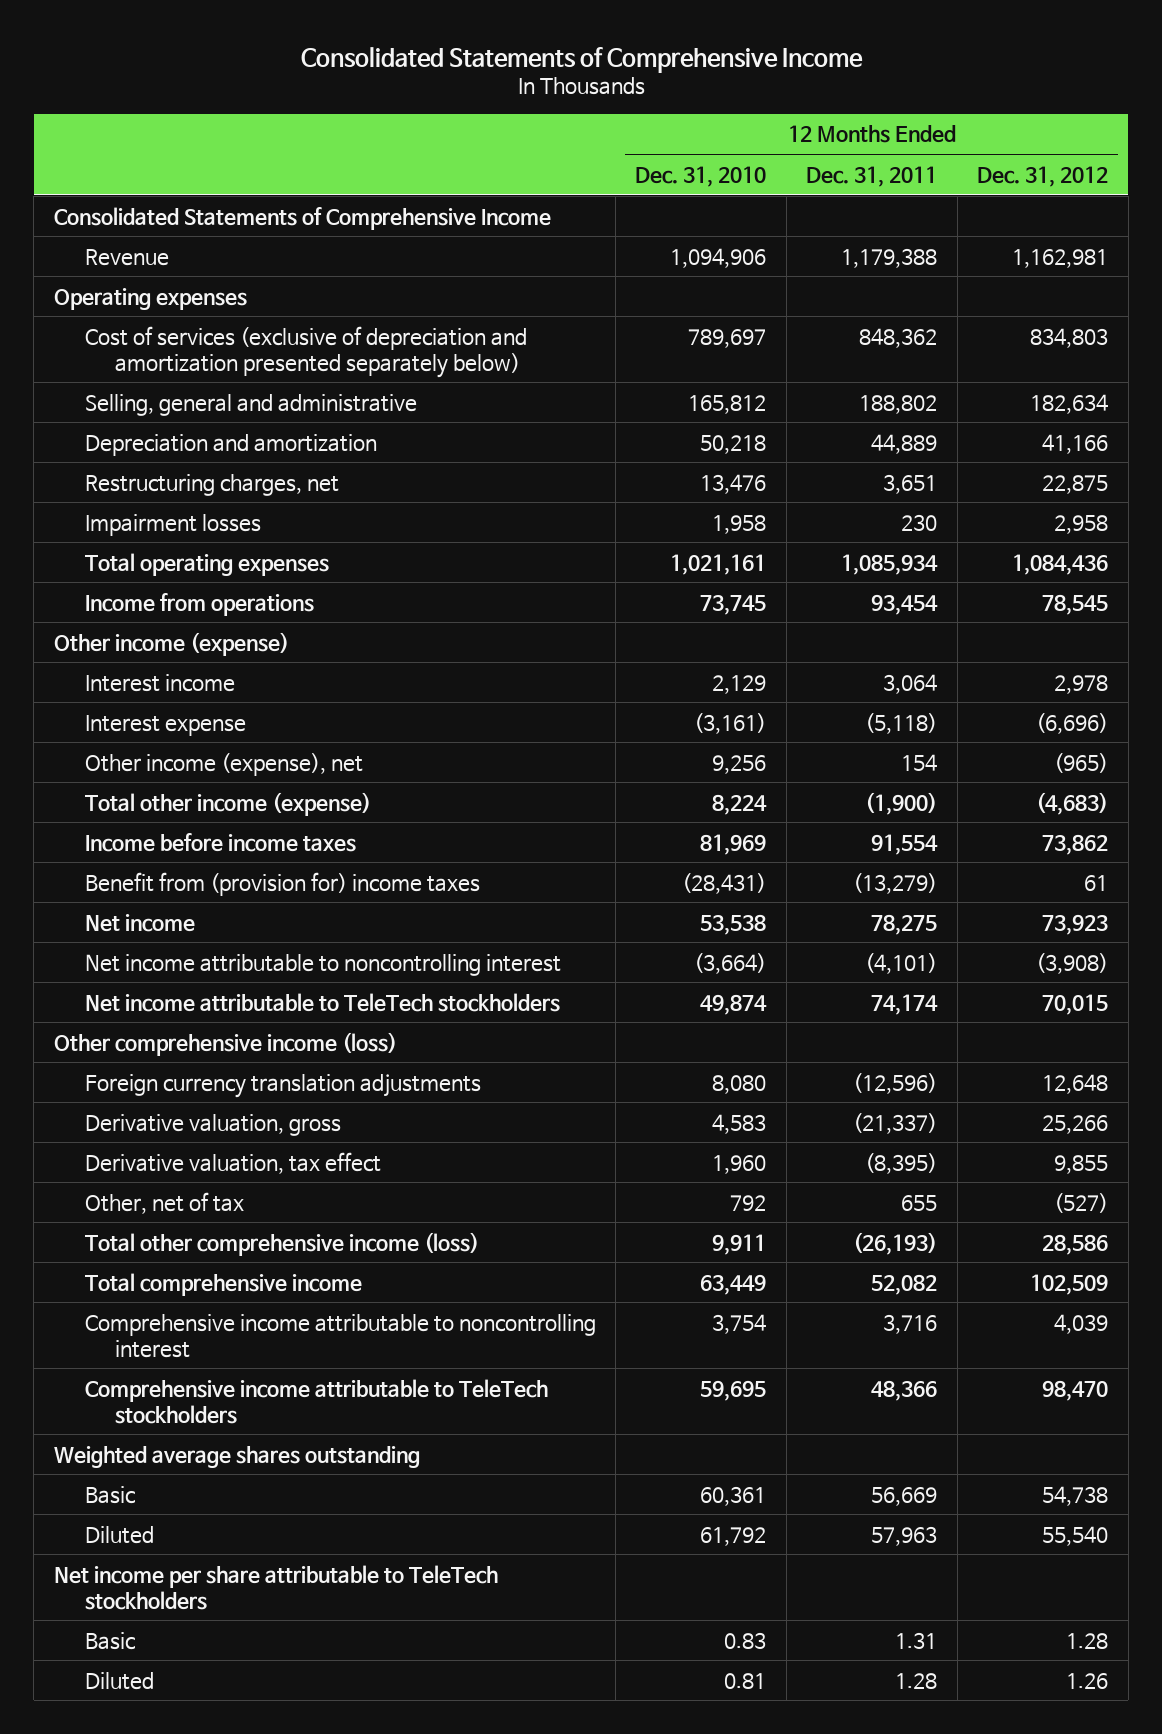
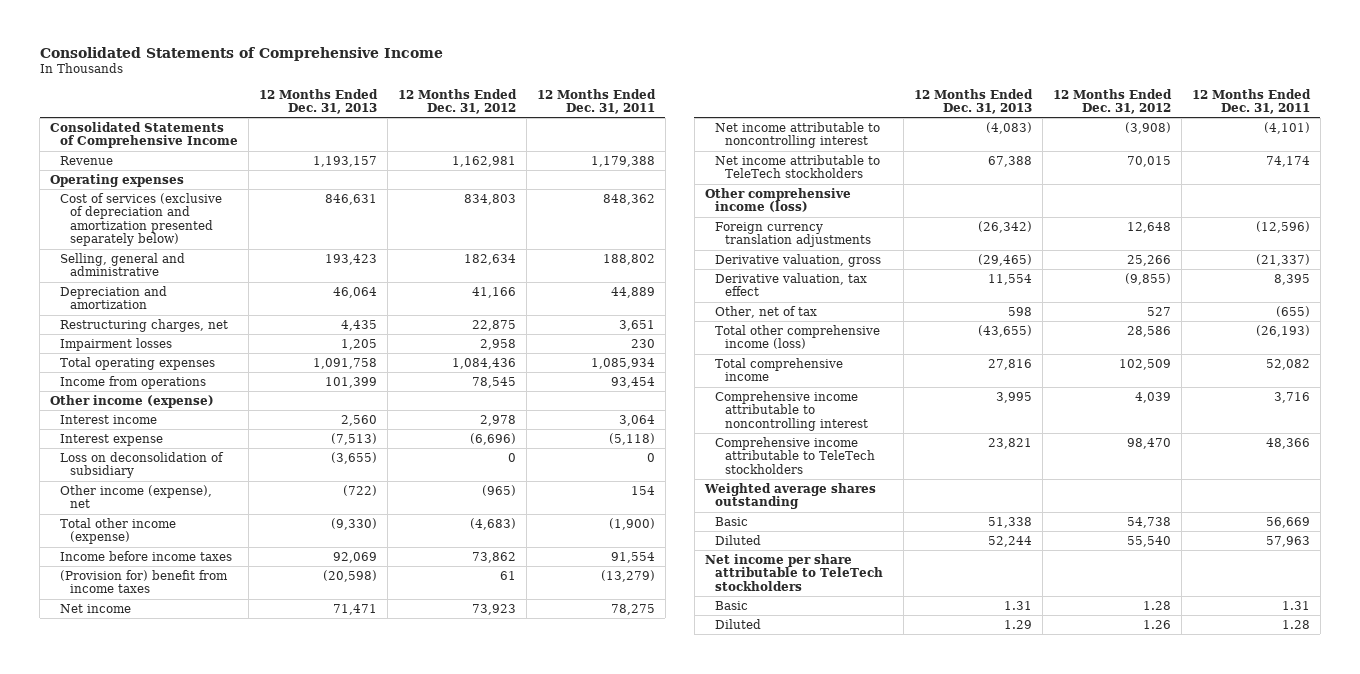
[635,165,767,187] Dec. 31, 2010 -> none
none -> [259,88,379,114] 12 Months Ended Dec. 31, 2013
none -> [60,451,225,479] Loss on deconsolidation of subsidiary
[84,871,480,896] Benefit from (provision for) income taxes -> [60,569,229,594] (Provision for) benefit from income taxes
[865,1152,938,1174] (8,395) -> [1273,273,1310,285] 8,395
[1054,1154,1109,1174] 9,855 -> [1124,272,1171,285] (9,855)
[901,1194,938,1211] 655 -> [1275,305,1310,317] (655)
[1054,1192,1109,1213] (527) -> [1146,306,1171,316] 527

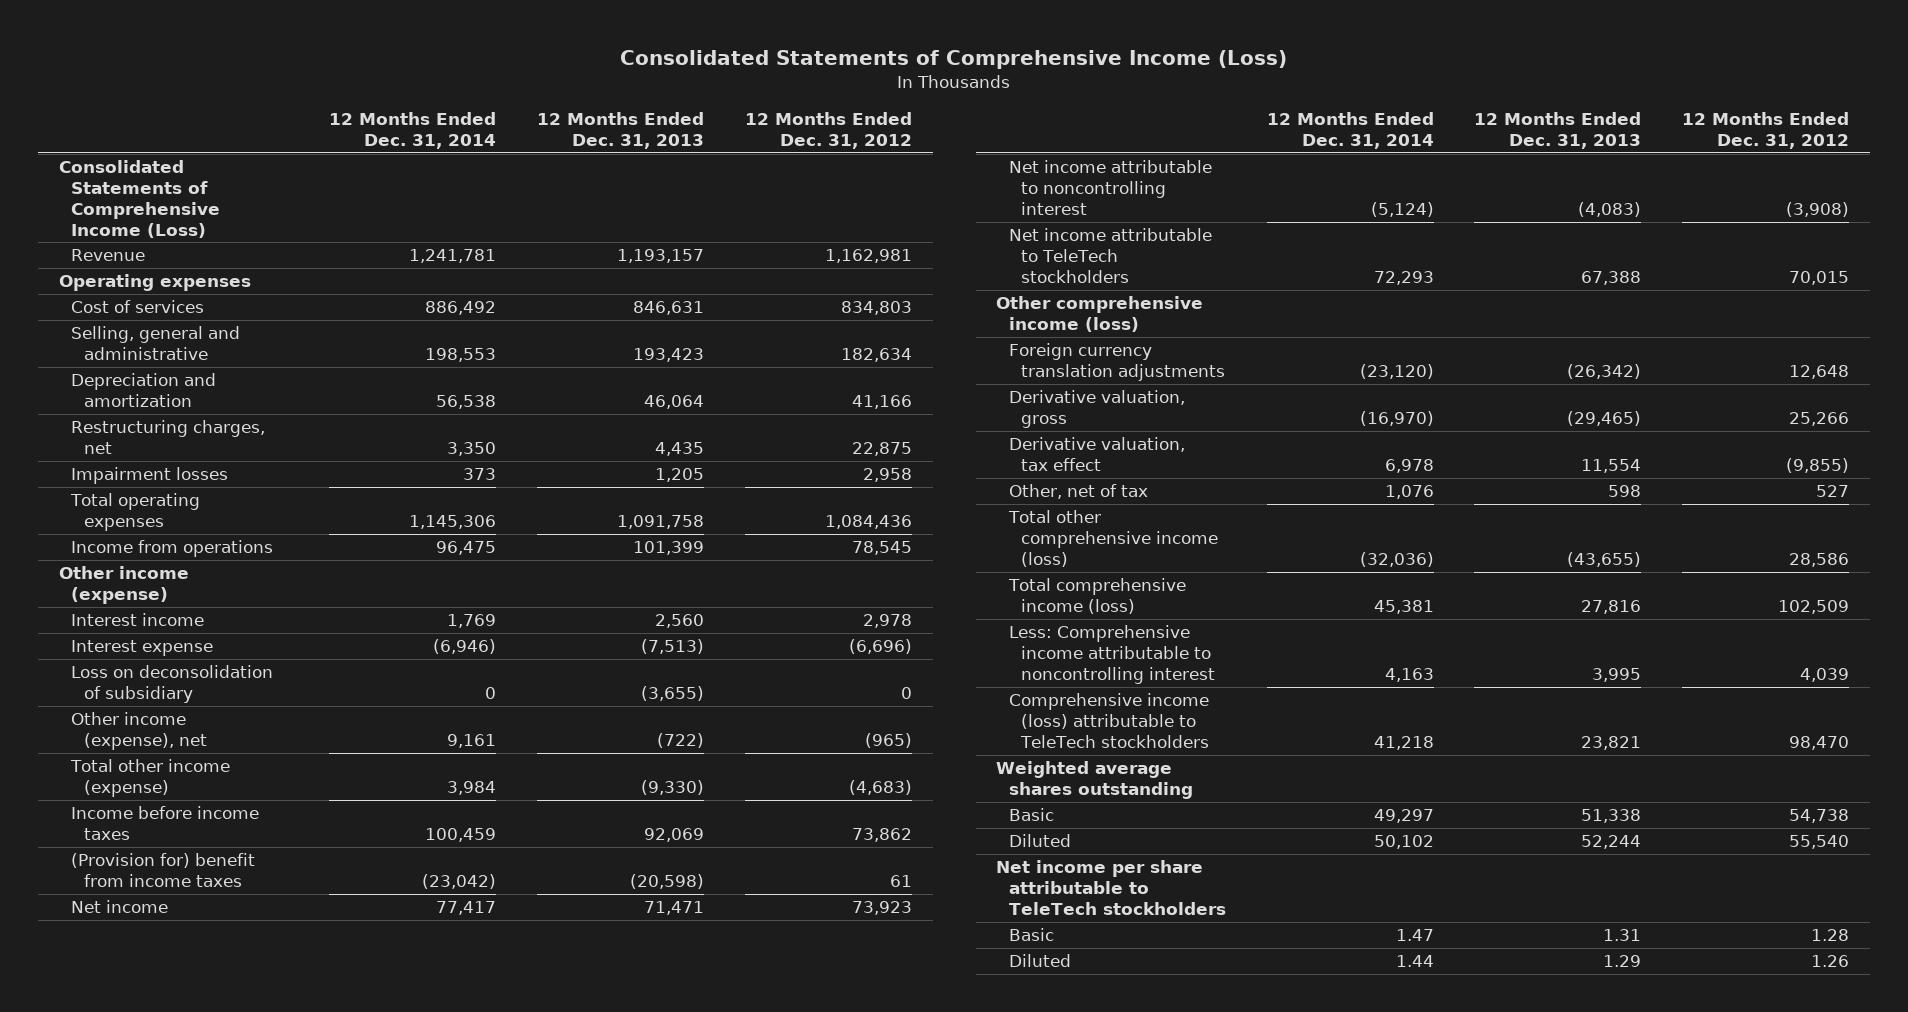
[39,46,443,61] Consolidated Statements of Comprehensive Income -> [620,50,1288,70] Consolidated Statements of Comprehensive Income (Loss)
[536,88,656,114] 12 Months Ended Dec. 31, 2011 -> none
none -> [329,112,497,149] 12 Months Ended Dec. 31, 2014
[50,121,239,149] Consolidated Statements of Comprehensive Income -> [58,160,221,238] Consolidated Statements of Comprehensive Income (Loss)
[60,192,223,247] Cost of services (exclusive of depreciation and amortization presented separately below) -> [71,300,205,314] Cost of services
[714,357,843,382] Total comprehensive income -> [1007,578,1186,615] Total comprehensive income (loss)
[714,390,868,431] Comprehensive income attributable to noncontrolling interest -> [1008,625,1216,684] Less: Comprehensive income attributable to noncontrolling interest
[714,436,875,474] Comprehensive income attributable to TeleTech stockholders -> [1008,693,1210,748] Comprehensive income (loss) attributable to TeleTech stockholders

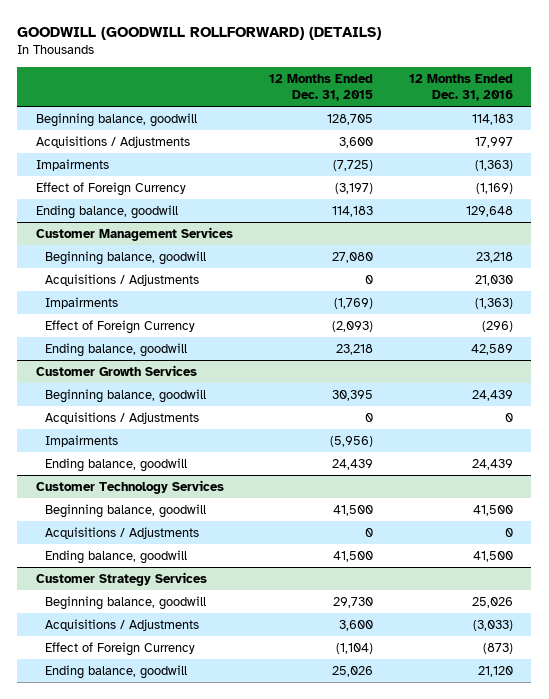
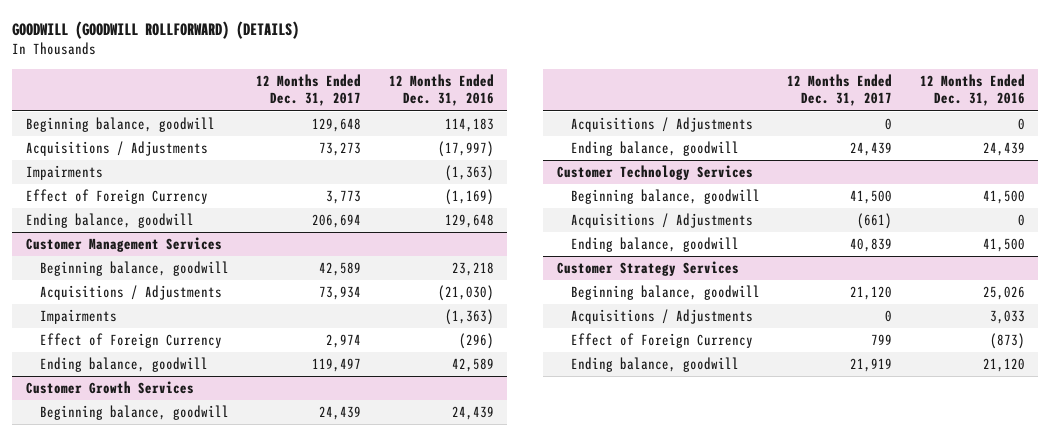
[268,73,373,101] 12 Months Ended Dec. 31, 2015 -> none
none -> [256,73,362,107] 12 Months Ended Dec. 31, 2017
[475,136,514,148] 17,997 -> [437,141,494,158] (17,997)
[475,274,514,286] 21,030 -> [437,285,494,302] (21,030)
[44,434,118,447] Impairments -> none
[473,619,514,631] (3,033) -> [989,310,1025,325] 3,033

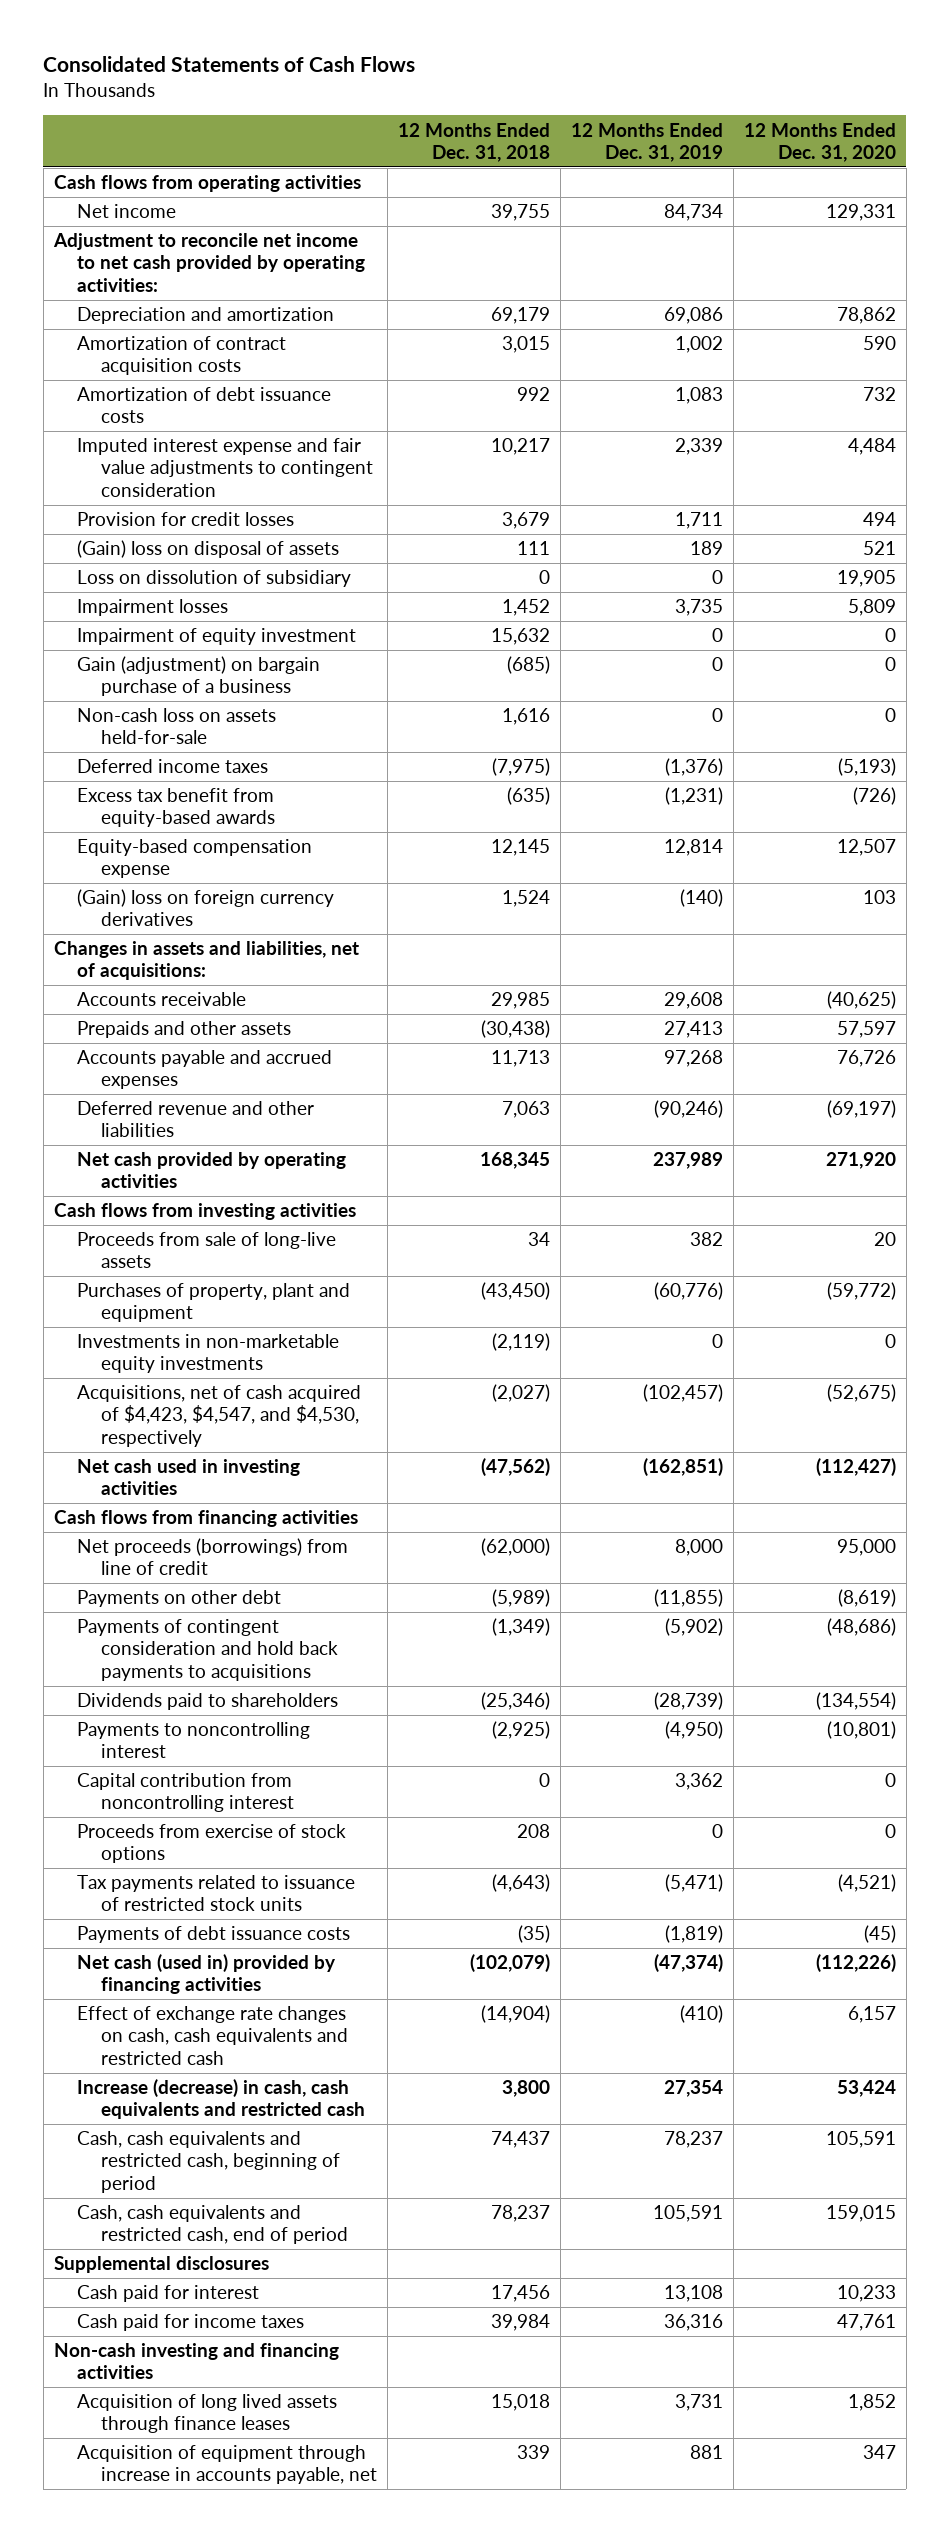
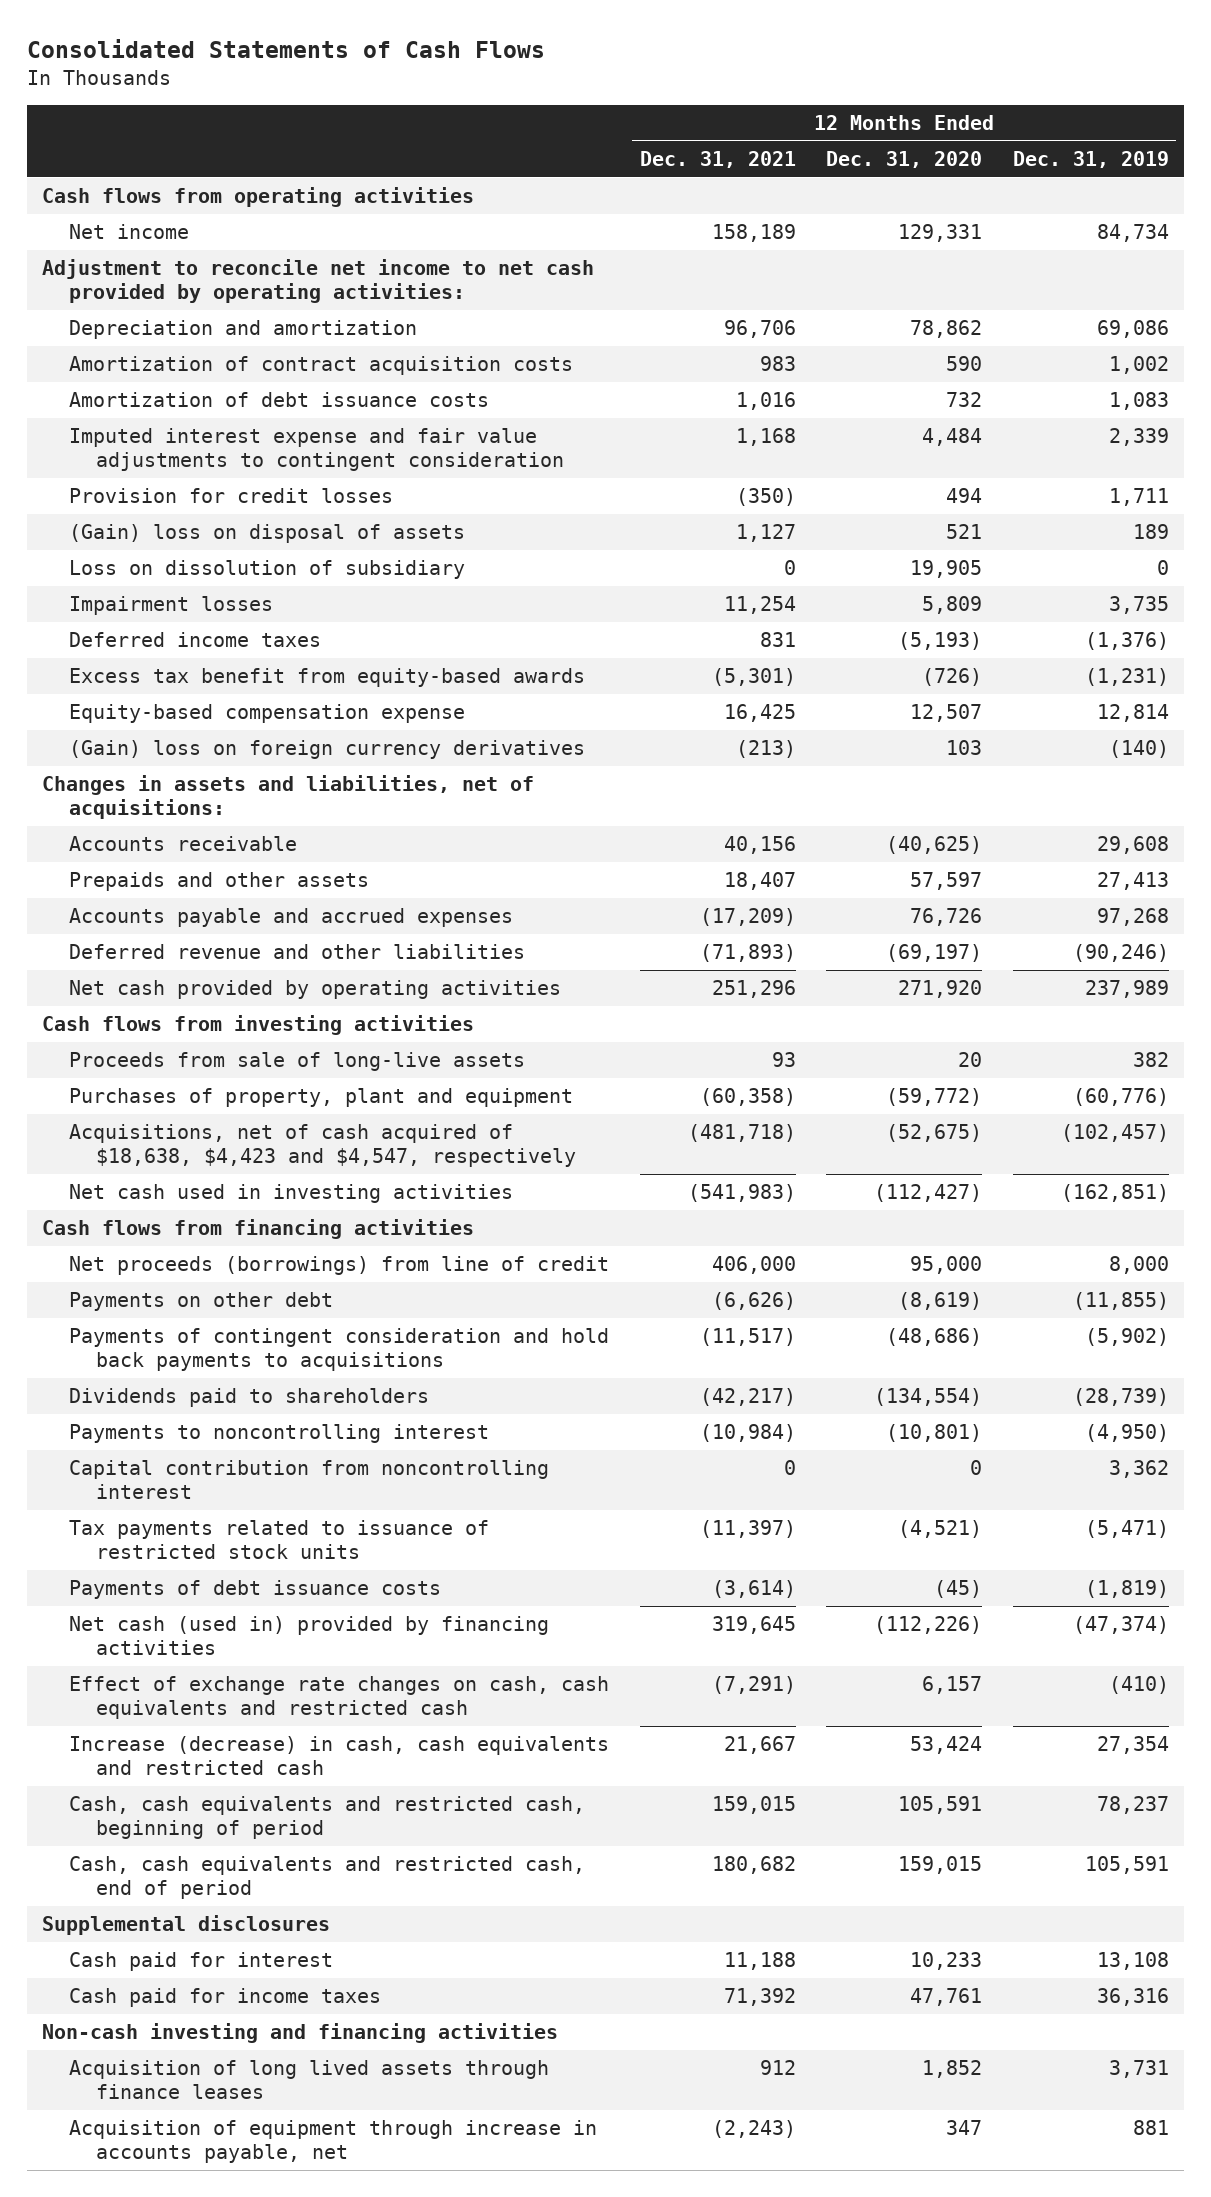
[397,122,550,162] 12 Months Ended Dec. 31, 2018 -> none
none -> [639,150,796,168] Dec. 31, 2021
[77,628,357,646] Impairment of equity investment -> none
[77,656,321,697] Gain (adjustment) on bargain purchase of a business -> none
[77,708,277,745] Non-cash loss on assets held-for-sale -> none
[77,1334,340,1374] Investments in non-marketable equity investments -> none
[77,1385,362,1447] Acquisitions, net of cash acquired of $4,423, $4,547, and $4,530, respectively -> [68,1124,576,1167] Acquisitions, net of cash acquired of $18,638, $4,423 and $4,547, respectively
[77,1824,347,1864] Proceeds from exercise of stock options -> none

